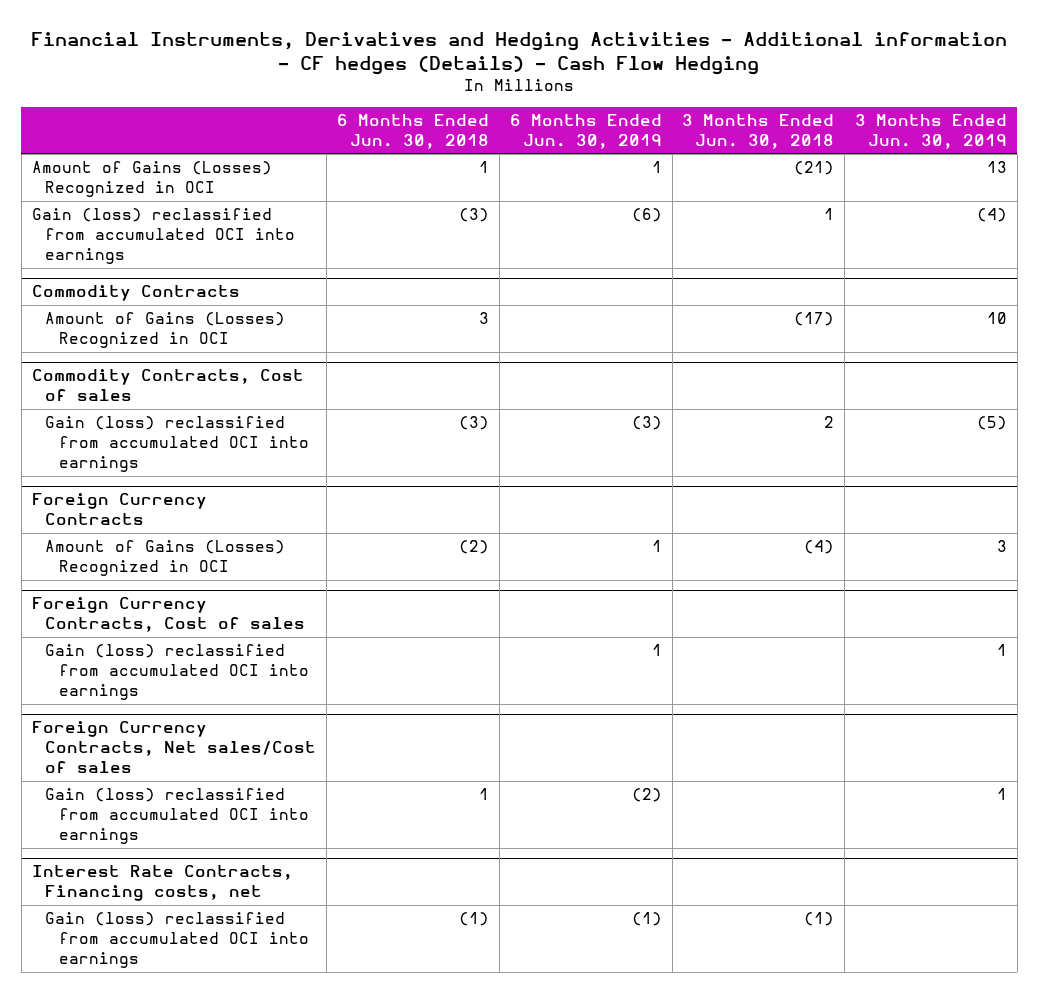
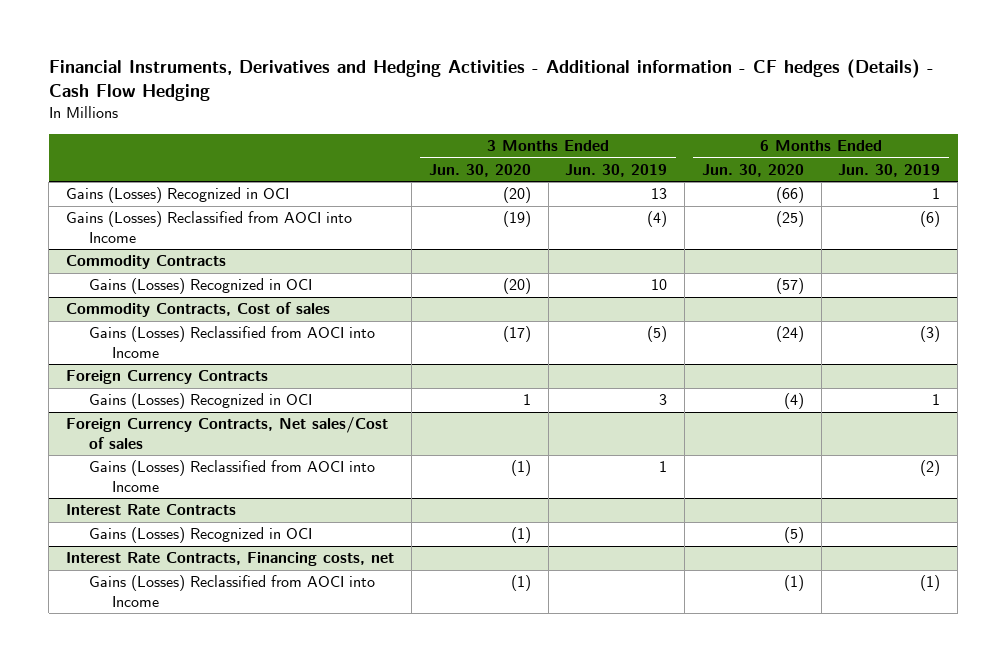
[337,113,490,149] 6 Months Ended Jun. 30, 2018 -> none
[682,113,835,149] 3 Months Ended Jun. 30, 2018 -> none
none -> [428,163,531,177] Jun. 30, 2020
none -> [701,163,804,177] Jun. 30, 2020
[31,161,272,198] Amount of Gains (Losses) Recognized in OCI -> [66,187,290,204] Gains (Losses) Recognized in OCI
[31,208,296,265] Gain (loss) reclassified from accumulated OCI into earnings -> [66,211,353,244] Gains (Losses) Reclassified from AOCI into Income
[45,312,286,349] Amount of Gains (Losses) Recognized in OCI -> [88,278,312,295] Gains (Losses) Recognized in OCI
[45,416,310,473] Gain (loss) reclassified from accumulated OCI into earnings -> [88,326,375,359] Gains (Losses) Reclassified from AOCI into Income
[31,597,306,633] Foreign Currency Contracts, Cost of sales -> none
[45,644,310,701] Gain (loss) reclassified from accumulated OCI into earnings -> none
[45,540,286,577] Amount of Gains (Losses) Recognized in OCI -> [88,393,312,410] Gains (Losses) Recognized in OCI
[45,788,310,845] Gain (loss) reclassified from accumulated OCI into earnings -> [88,460,375,493] Gains (Losses) Reclassified from AOCI into Income
none -> [66,504,237,516] Interest Rate Contracts
none -> [88,527,312,544] Gains (Losses) Recognized in OCI
[45,912,310,969] Gain (loss) reclassified from accumulated OCI into earnings -> [88,575,375,608] Gains (Losses) Reclassified from AOCI into Income

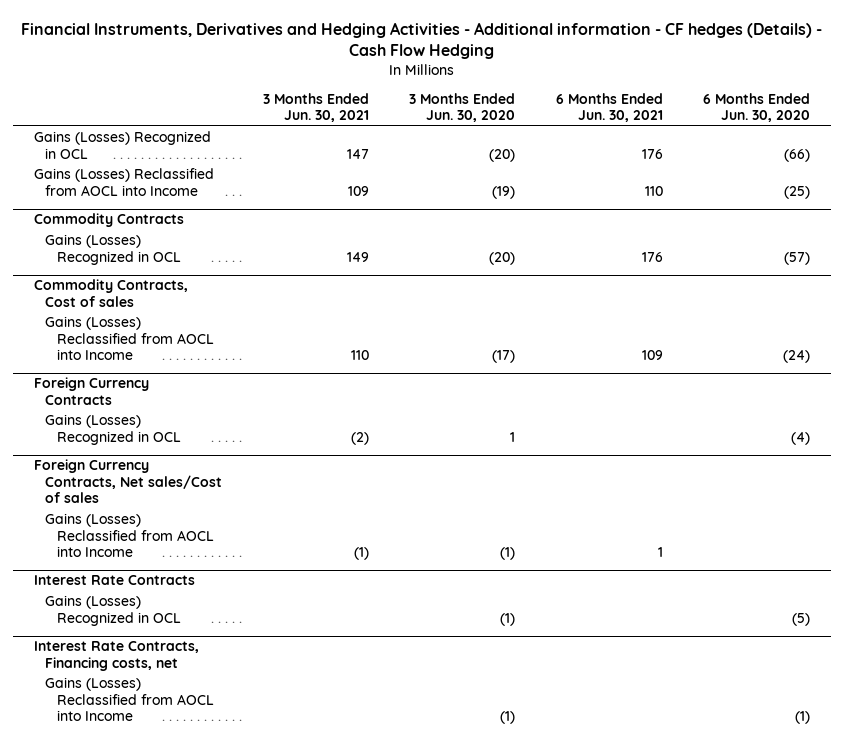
[565,163,668,177] Jun. 30, 2019 -> none
[838,163,941,177] Jun. 30, 2019 -> none
none -> [262,92,369,123] 3 Months Ended Jun. 30, 2021
none -> [555,92,663,123] 6 Months Ended Jun. 30, 2021
[66,187,290,204] Gains (Losses) Recognized in OCI -> [33,131,211,159] Gains (Losses) Recognized in OCL
[66,211,353,244] Gains (Losses) Reclassified from AOCI into Income -> [33,168,214,196] Gains (Losses) Reclassified from AOCL into Income
[88,278,312,295] Gains (Losses) Recognized in OCI -> [45,234,181,265] Gains (Losses) Recognized in OCL
[88,326,375,359] Gains (Losses) Reclassified from AOCI into Income -> [45,316,214,360] Gains (Losses) Reclassified from AOCL into Income
[88,393,312,410] Gains (Losses) Recognized in OCI -> [45,414,181,445] Gains (Losses) Recognized in OCL
[88,460,375,493] Gains (Losses) Reclassified from AOCI into Income -> [45,513,214,557] Gains (Losses) Reclassified from AOCL into Income
[88,527,312,544] Gains (Losses) Recognized in OCI -> [45,595,181,626] Gains (Losses) Recognized in OCL
[88,575,375,608] Gains (Losses) Reclassified from AOCI into Income -> [45,677,214,721] Gains (Losses) Reclassified from AOCL into Income

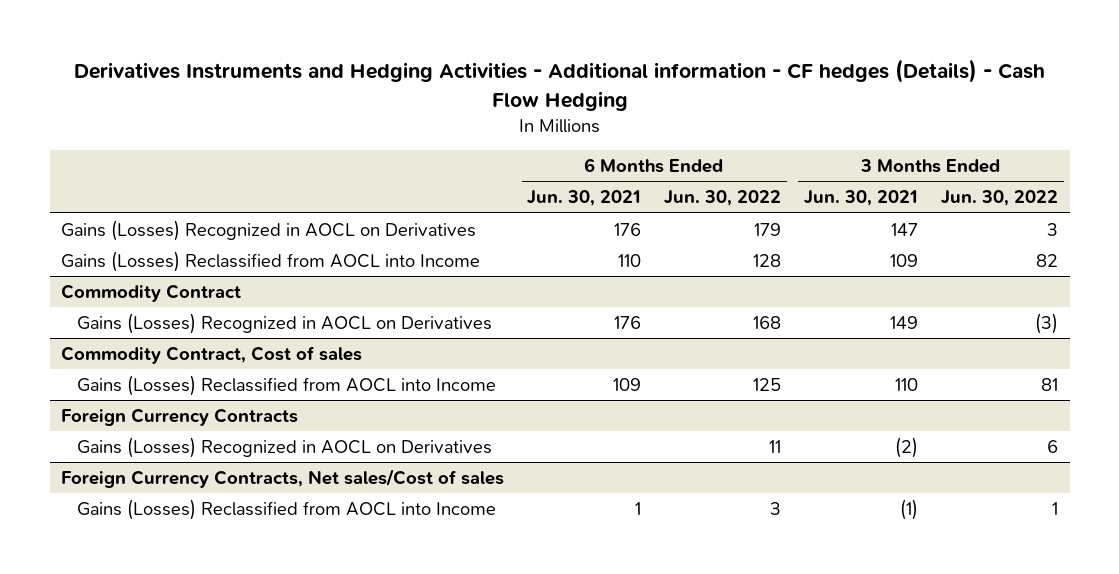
[21,21,823,60] Financial Instruments, Derivatives and Hedging Activities - Additional information - CF hedges (Details) - Cash Flow Hedging -> [73,59,1045,112] Derivatives Instruments and Hedging Activities - Additional information - CF hedges (Details) - Cash Flow Hedging
[409,92,516,123] 3 Months Ended Jun. 30, 2020 -> none
[703,92,811,123] 6 Months Ended Jun. 30, 2020 -> none
none -> [664,190,782,207] Jun. 30, 2022
none -> [941,190,1059,207] Jun. 30, 2022
[33,131,211,159] Gains (Losses) Recognized in OCL -> [61,219,477,241] Gains (Losses) Recognized in AOCL on Derivatives
[33,213,184,228] Commodity Contracts -> [61,283,242,302] Commodity Contract
[45,234,181,265] Gains (Losses) Recognized in OCL -> [77,312,493,334] Gains (Losses) Recognized in AOCL on Derivatives
[33,279,188,307] Commodity Contracts, Cost of sales -> [61,345,363,364] Commodity Contract, Cost of sales
[45,414,181,445] Gains (Losses) Recognized in OCL -> [77,436,493,458] Gains (Losses) Recognized in AOCL on Derivatives
[33,575,195,586] Interest Rate Contracts -> none
[45,595,181,626] Gains (Losses) Recognized in OCL -> none
[33,641,199,671] Interest Rate Contracts, Financing costs, net -> none
[45,677,214,721] Gains (Losses) Reclassified from AOCL into Income -> none

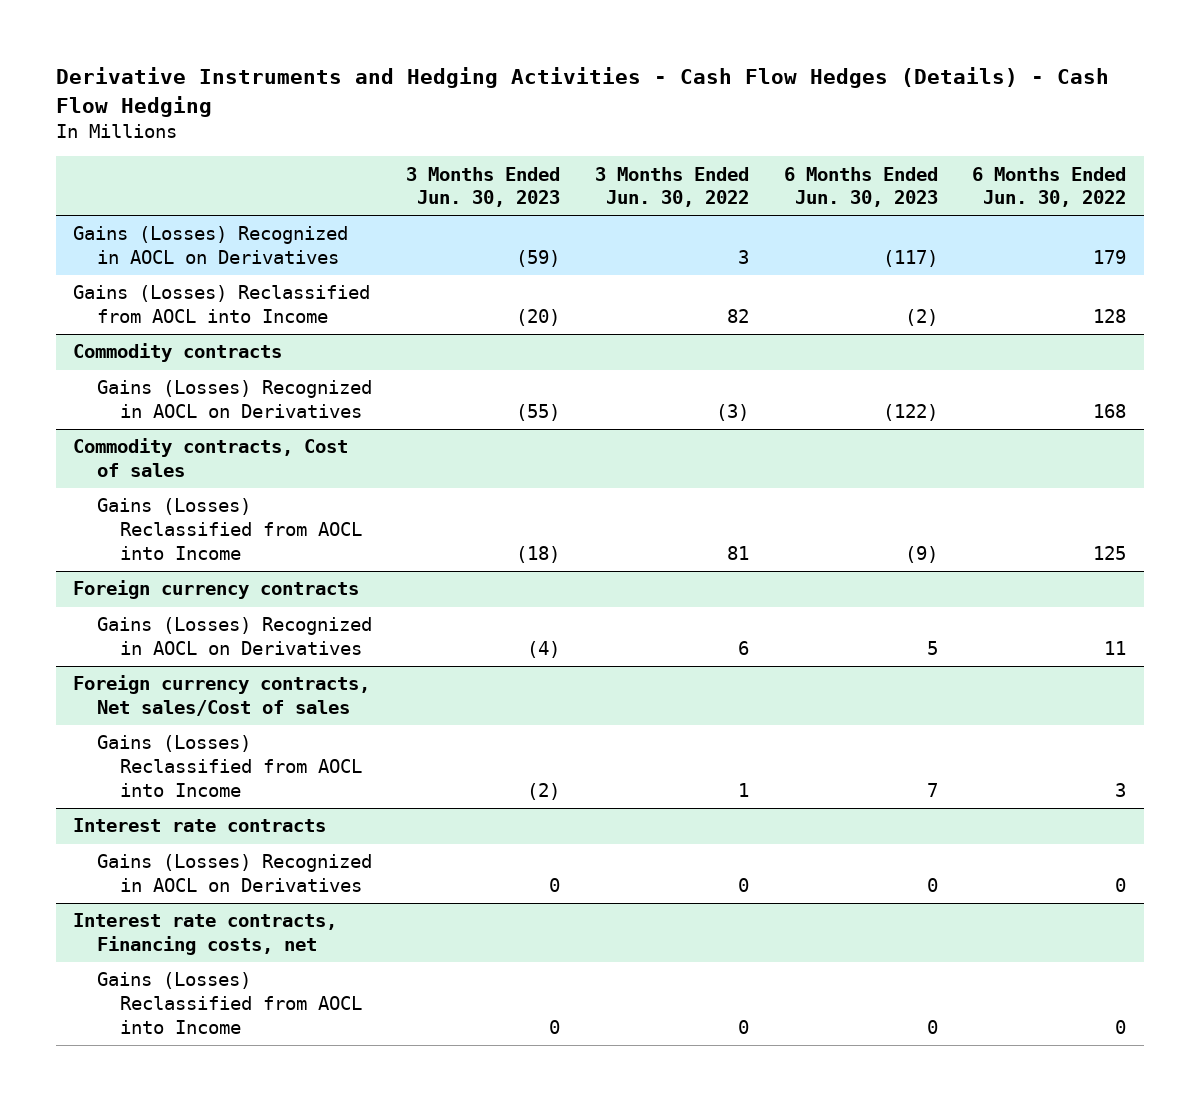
[73,59,1045,112] Derivatives Instruments and Hedging Activities - Additional information - CF hedges (Details) - Cash Flow Hedging -> [55,67,1109,117] Derivative Instruments and Hedging Activities - Cash Flow Hedges (Details) - Cash Flow Hedging
[527,190,642,207] Jun. 30, 2021 -> none
[804,190,919,207] Jun. 30, 2021 -> none
none -> [406,166,561,208] 3 Months Ended Jun. 30, 2023
none -> [783,166,938,208] 6 Months Ended Jun. 30, 2023
[61,283,242,302] Commodity Contract -> [73,343,283,363] Commodity contracts
[61,345,363,364] Commodity Contract, Cost of sales -> [73,438,349,477] Commodity contracts, Cost of sales
[61,407,299,426] Foreign Currency Contracts -> [73,580,360,600] Foreign currency contracts
[61,468,505,488] Foreign Currency Contracts, Net sales/Cost of sales -> [73,675,371,716] Foreign currency contracts, Net sales/Cost of sales
none -> [73,818,327,833] Interest rate contracts
none -> [96,854,372,892] Gains (Losses) Recognized in AOCL on Derivatives
none -> [73,913,338,955] Interest rate contracts, Financing costs, net
none -> [96,972,363,1034] Gains (Losses) Reclassified from AOCL into Income

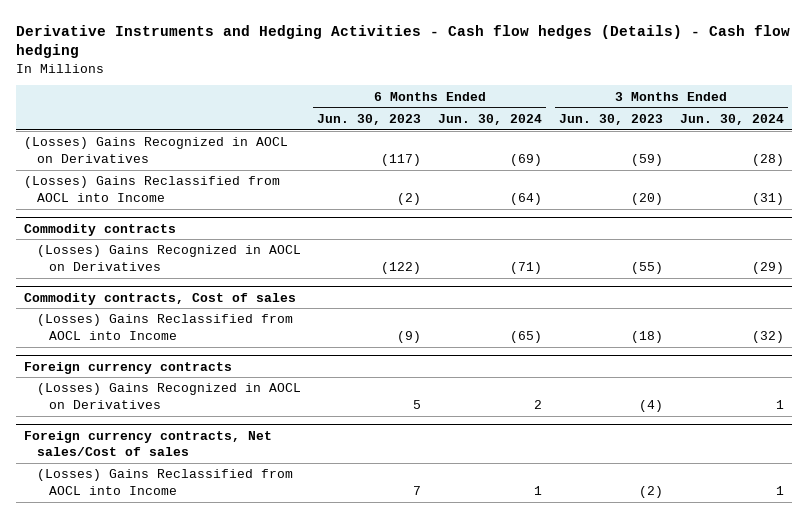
[55,67,1109,117] Derivative Instruments and Hedging Activities - Cash Flow Hedges (Details) - Cash Flow Hedging -> [15,24,790,59] Derivative Instruments and Hedging Activities - Cash flow hedges (Details) - Cash flow hedging
[595,166,750,208] 3 Months Ended Jun. 30, 2022 -> none
[972,166,1127,208] 6 Months Ended Jun. 30, 2022 -> none
none -> [438,114,543,126] Jun. 30, 2024
none -> [679,114,784,126] Jun. 30, 2024
[73,226,349,264] Gains (Losses) Recognized in AOCL on Derivatives -> [24,137,289,163] (Losses) Gains Recognized in AOCL on Derivatives
[73,285,371,323] Gains (Losses) Reclassified from AOCL into Income -> [24,176,281,202] (Losses) Gains Reclassified from AOCL into Income
[96,380,372,418] Gains (Losses) Recognized in AOCL on Derivatives -> [36,245,301,271] (Losses) Gains Recognized in AOCL on Derivatives
[96,498,363,560] Gains (Losses) Reclassified from AOCL into Income -> [36,314,293,340] (Losses) Gains Reclassified from AOCL into Income
[96,617,372,655] Gains (Losses) Recognized in AOCL on Derivatives -> [36,383,301,409] (Losses) Gains Recognized in AOCL on Derivatives
[73,818,327,833] Interest rate contracts -> none
[96,854,372,892] Gains (Losses) Recognized in AOCL on Derivatives -> none
[73,913,338,955] Interest rate contracts, Financing costs, net -> none
[96,972,363,1034] Gains (Losses) Reclassified from AOCL into Income -> none
[96,735,363,797] Gains (Losses) Reclassified from AOCL into Income -> [36,469,293,495] (Losses) Gains Reclassified from AOCL into Income

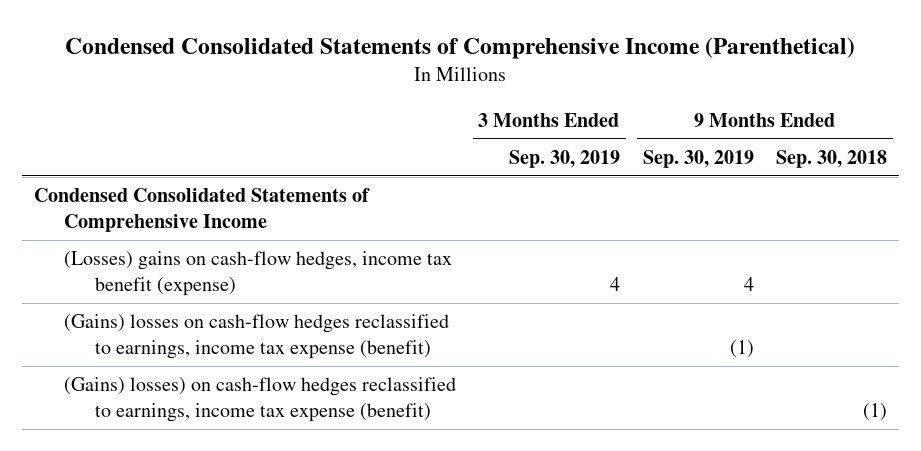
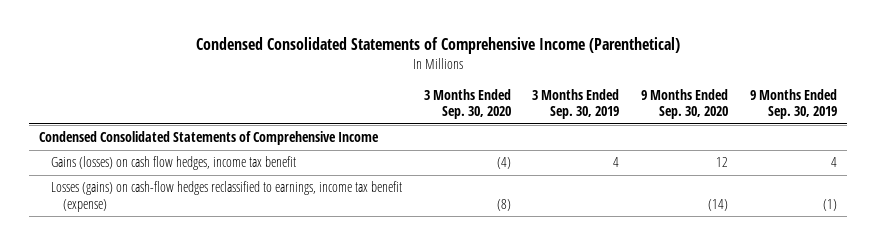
[776,149,888,168] Sep. 30, 2018 -> none
none -> [423,88,511,120] 3 Months Ended Sep. 30, 2020
none -> [640,88,728,120] 9 Months Ended Sep. 30, 2020
[64,377,457,422] (Gains) losses) on cash-flow hedges reclassified to earnings, income tax expense (benefit) -> none
[64,251,453,296] (Losses) gains on cash-flow hedges, income tax benefit (expense) -> [51,156,297,171] Gains (losses) on cash flow hedges, income tax benefit
[64,314,450,359] (Gains) losses on cash-flow hedges reclassified to earnings, income tax expense (benefit) -> [51,181,403,212] Losses (gains) on cash-flow hedges reclassified to earnings, income tax benefit (expense)

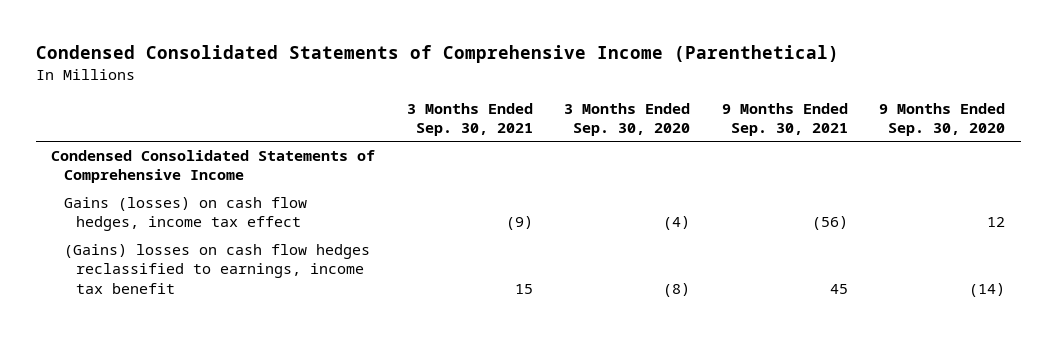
[532,88,620,120] 3 Months Ended Sep. 30, 2019 -> none
[749,88,837,120] 9 Months Ended Sep. 30, 2019 -> none
none -> [406,102,533,137] 3 Months Ended Sep. 30, 2021
none -> [721,102,848,137] 9 Months Ended Sep. 30, 2021
[51,156,297,171] Gains (losses) on cash flow hedges, income tax benefit -> [63,196,307,232] Gains (losses) on cash flow hedges, income tax effect
[51,181,403,212] Losses (gains) on cash-flow hedges reclassified to earnings, income tax benefit (expense) -> [63,243,370,294] (Gains) losses on cash flow hedges reclassified to earnings, income tax benefit

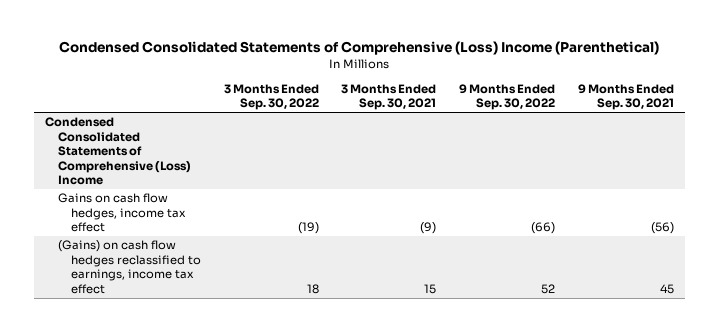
[35,45,839,64] Condensed Consolidated Statements of Comprehensive Income (Parenthetical) -> [59,40,660,55] Condensed Consolidated Statements of Comprehensive (Loss) Income (Parenthetical)
[564,102,691,137] 3 Months Ended Sep. 30, 2020 -> none
[879,102,1006,137] 9 Months Ended Sep. 30, 2020 -> none
none -> [223,83,319,111] 3 Months Ended Sep. 30, 2022
none -> [459,83,556,111] 9 Months Ended Sep. 30, 2022
[51,149,376,184] Condensed Consolidated Statements of Comprehensive Income -> [44,117,191,186] Condensed Consolidated Statements of Comprehensive (Loss) Income
[63,196,307,232] Gains (losses) on cash flow hedges, income tax effect -> [57,193,186,233] Gains on cash flow hedges, income tax effect
[63,243,370,294] (Gains) losses on cash flow hedges reclassified to earnings, income tax benefit -> [57,240,201,294] (Gains) on cash flow hedges reclassified to earnings, income tax effect

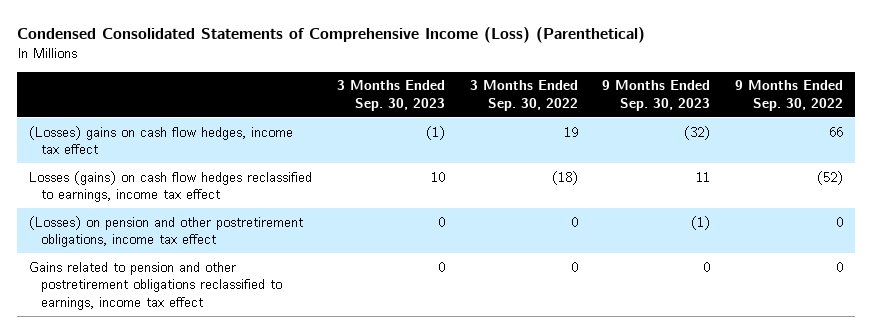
[59,40,660,55] Condensed Consolidated Statements of Comprehensive (Loss) Income (Parenthetical) -> [17,26,646,43] Condensed Consolidated Statements of Comprehensive Income (Loss) (Parenthetical)
[341,83,437,111] 3 Months Ended Sep. 30, 2021 -> none
[577,83,674,111] 9 Months Ended Sep. 30, 2021 -> none
none -> [337,80,446,111] 3 Months Ended Sep. 30, 2023
none -> [602,80,711,111] 9 Months Ended Sep. 30, 2023
[44,117,191,186] Condensed Consolidated Statements of Comprehensive (Loss) Income -> none
[57,193,186,233] Gains on cash flow hedges, income tax effect -> [29,125,294,155] (Losses) gains on cash flow hedges, income tax effect
[297,222,319,235] (19) -> [563,126,578,137] 19
[531,222,556,235] (66) -> [829,126,844,137] 66
[57,240,201,294] (Gains) on cash flow hedges reclassified to earnings, income tax effect -> [29,170,313,203] Losses (gains) on cash flow hedges reclassified to earnings, income tax effect
[306,283,319,294] 18 -> [551,170,578,185] (18)
[541,283,556,294] 52 -> [817,170,844,185] (52)
none -> [29,215,304,248] (Losses) on pension and other postretirement obligations, income tax effect
none -> [29,261,282,311] Gains related to pension and other postretirement obligations reclassified to earnings, income tax effect

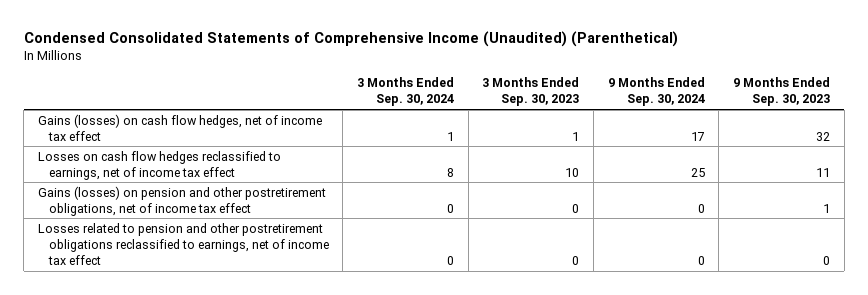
[17,26,646,43] Condensed Consolidated Statements of Comprehensive Income (Loss) (Parenthetical) -> [23,31,678,48] Condensed Consolidated Statements of Comprehensive Income (Unaudited) (Parenthetical)
[469,80,578,111] 3 Months Ended Sep. 30, 2022 -> none
[735,80,844,111] 9 Months Ended Sep. 30, 2022 -> none
none -> [356,77,454,107] 3 Months Ended Sep. 30, 2024
none -> [607,77,705,107] 9 Months Ended Sep. 30, 2024
[29,125,294,155] (Losses) gains on cash flow hedges, income tax effect -> [37,113,322,141] Gains (losses) on cash flow hedges, net of income tax effect
[426,125,446,140] (1) -> [572,131,580,141] 1
[684,125,711,140] (32) -> [816,131,831,141] 32
[29,170,313,203] Losses (gains) on cash flow hedges reclassified to earnings, income tax effect -> [37,150,281,180] Losses on cash flow hedges reclassified to earnings, net of income tax effect
[29,215,304,248] (Losses) on pension and other postretirement obligations, income tax effect -> [37,185,326,216] Gains (losses) on pension and other postretirement obligations, net of income tax effect
[691,215,711,230] (1) -> [823,203,831,213] 1
[29,261,282,311] Gains related to pension and other postretirement obligations reclassified to earnings, income tax effect -> [37,222,329,266] Losses related to pension and other postretirement obligations reclassified to earnings, net of income tax effect

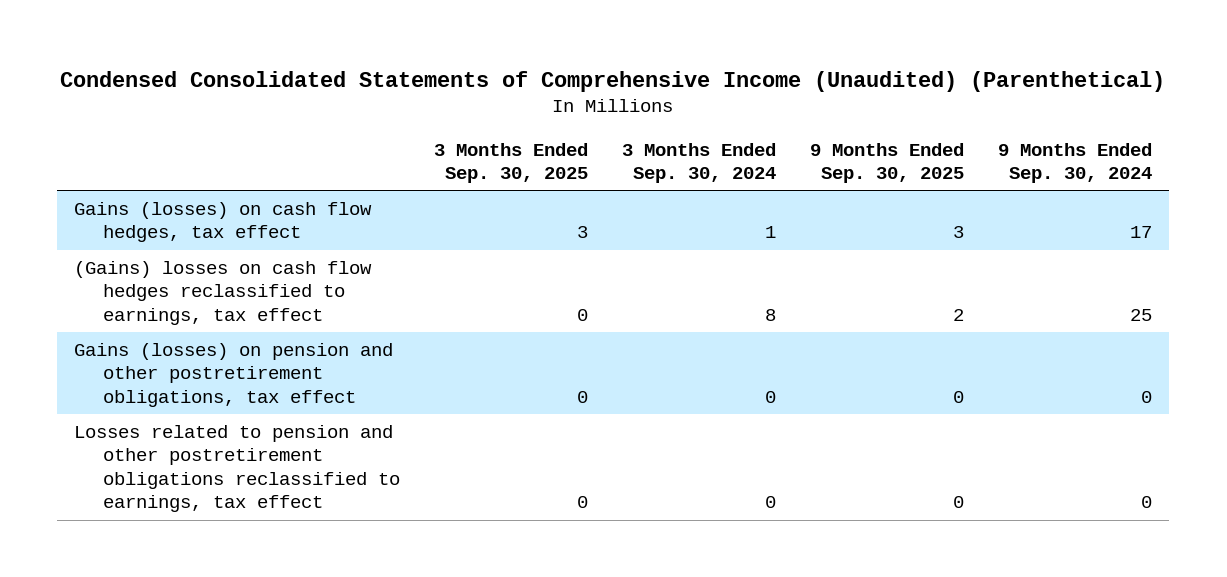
[482,77,580,107] 3 Months Ended Sep. 30, 2023 -> none
[733,77,831,107] 9 Months Ended Sep. 30, 2023 -> none
none -> [434,142,589,183] 3 Months Ended Sep. 30, 2025
none -> [810,142,965,183] 9 Months Ended Sep. 30, 2025
[37,113,322,141] Gains (losses) on cash flow hedges, net of income tax effect -> [74,202,373,243] Gains (losses) on cash flow hedges, tax effect
[37,150,281,180] Losses on cash flow hedges reclassified to earnings, net of income tax effect -> [74,261,373,325] (Gains) losses on cash flow hedges reclassified to earnings, tax effect
[37,185,326,216] Gains (losses) on pension and other postretirement obligations, net of income tax effect -> [74,343,394,407] Gains (losses) on pension and other postretirement obligations, tax effect
[37,222,329,266] Losses related to pension and other postretirement obligations reclassified to earnings, net of income tax effect -> [74,425,401,513] Losses related to pension and other postretirement obligations reclassified to earnings, tax effect

